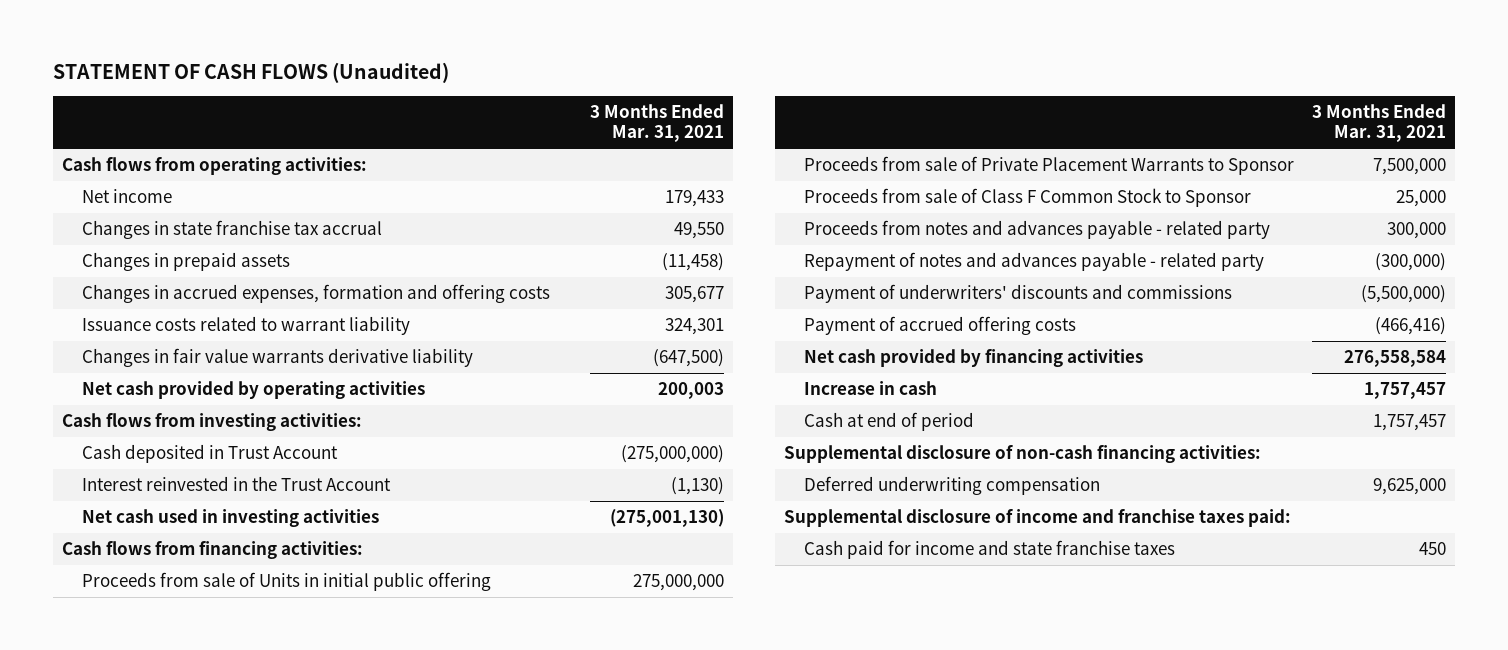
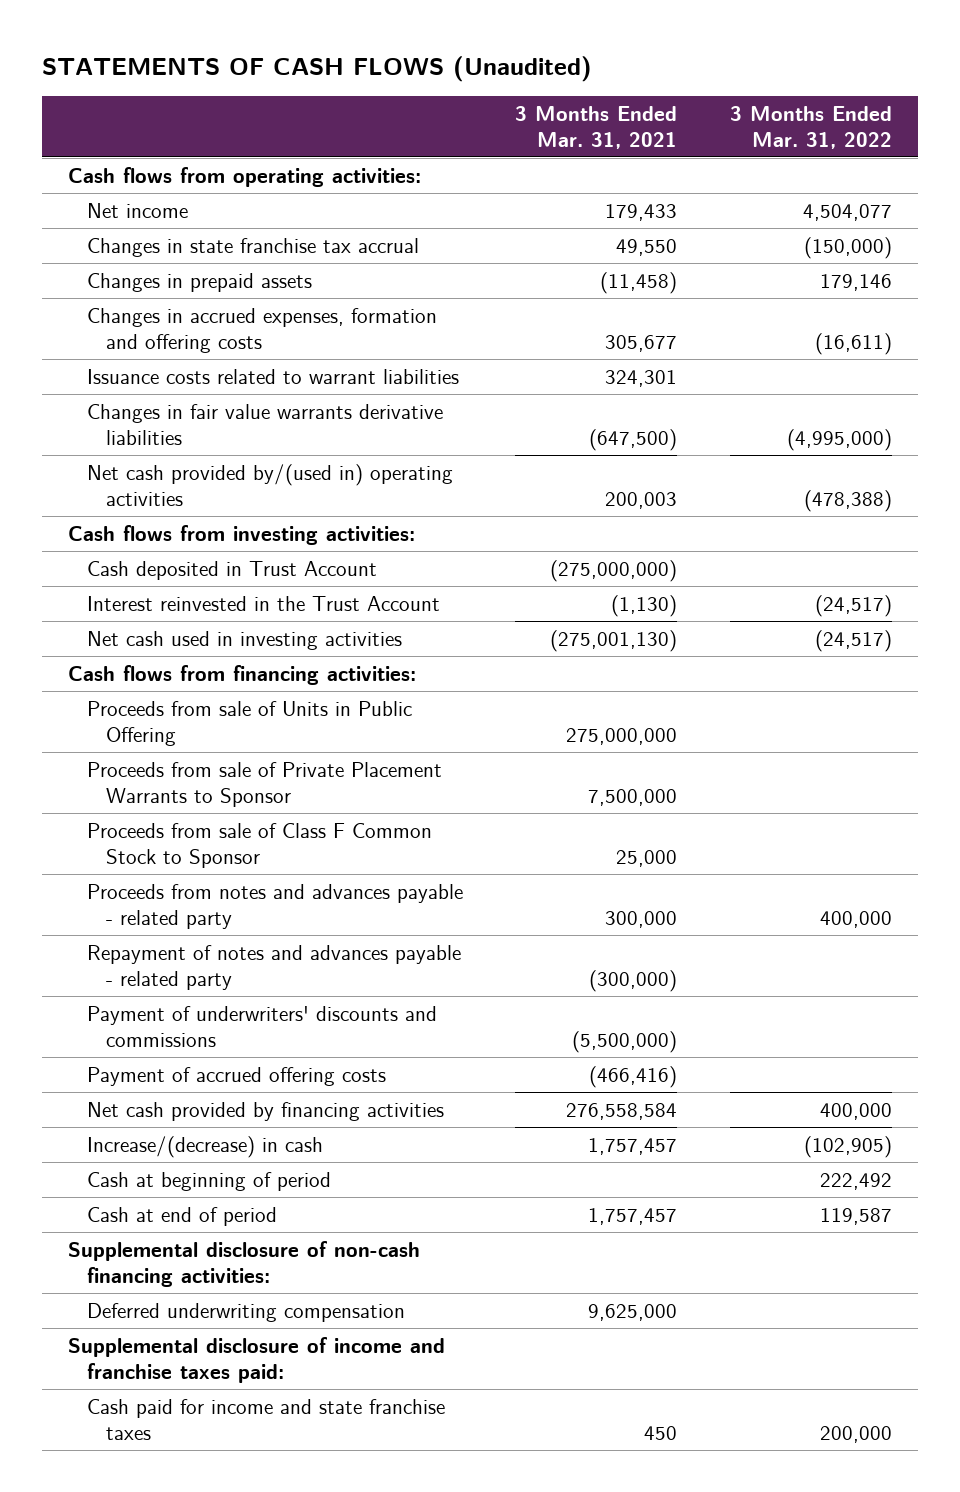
[52,61,449,83] STATEMENT OF CASH FLOWS (Unaudited) -> [41,55,592,82] STATEMENTS OF CASH FLOWS (Unaudited)
none -> [729,105,892,149] 3 Months Ended Mar. 31, 2022
[82,316,411,336] Issuance costs related to warrant liability -> [86,368,459,384] Issuance costs related to warrant liabilities
[82,348,474,368] Changes in fair value warrants derivative liability -> [86,403,443,445] Changes in fair value warrants derivative liabilities
[82,381,426,400] Net cash provided by operating activities -> [86,463,453,506] Net cash provided by/(used in) operating activities
[82,572,492,592] Proceeds from sale of Units in initial public offering -> [86,700,412,746] Proceeds from sale of Units in Public Offering
[804,381,938,396] Increase in cash -> [86,1135,323,1158] Increase/(decrease) in cash
none -> [86,1171,331,1191] Cash at beginning of period

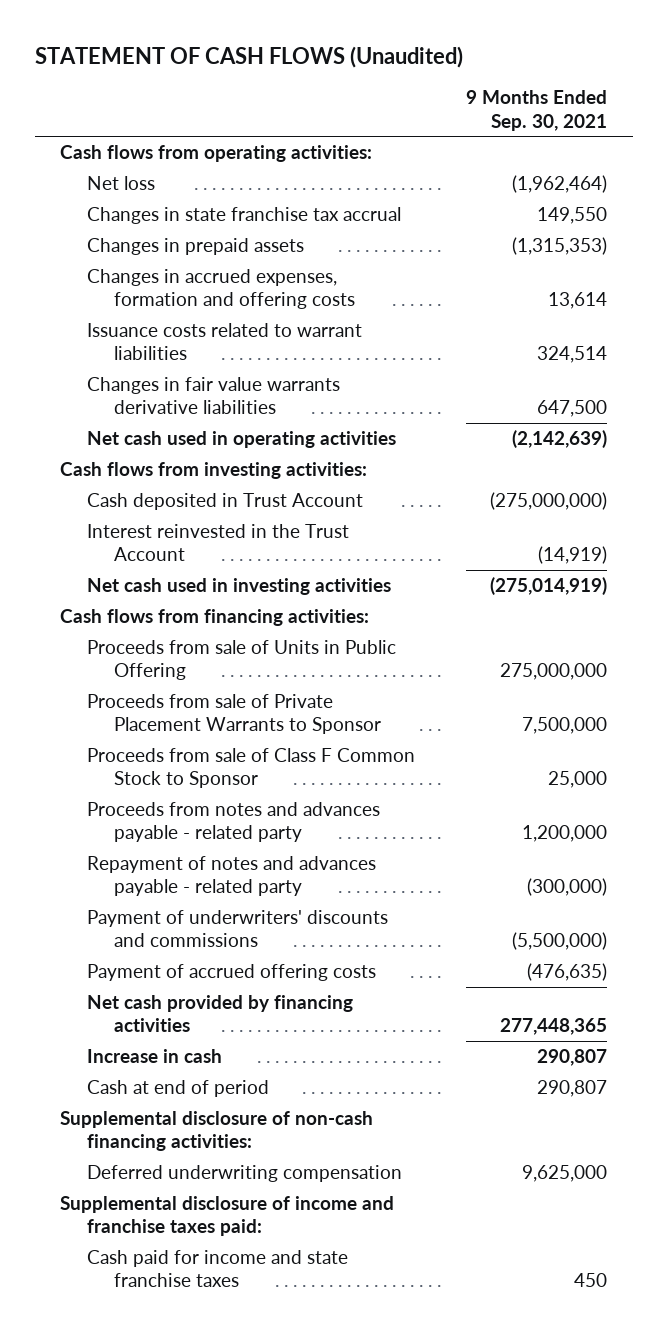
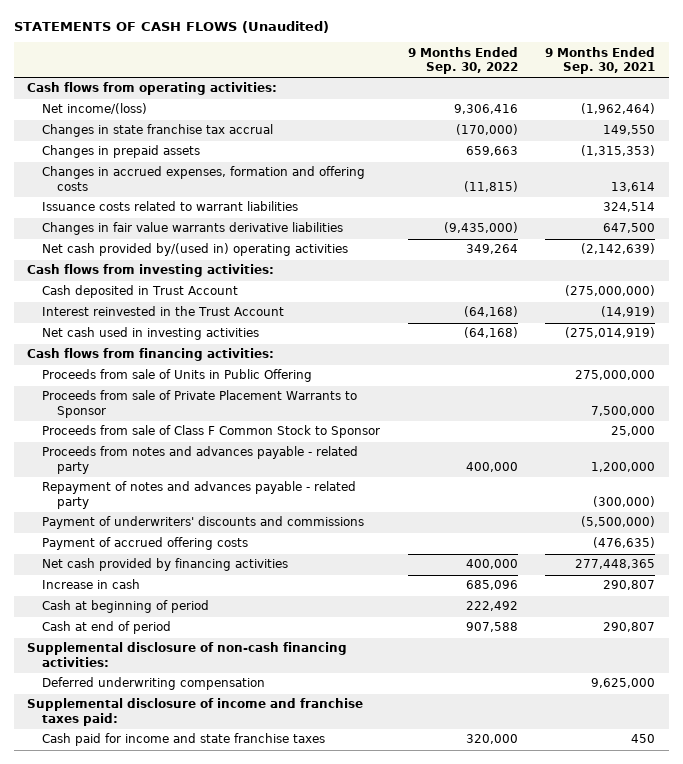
[34,45,463,68] STATEMENT OF CASH FLOWS (Unaudited) -> [13,21,329,34] STATEMENTS OF CASH FLOWS (Unaudited)
none -> [407,46,518,74] 9 Months Ended Sep. 30, 2022
[86,176,155,191] Net loss -> [42,103,148,115] Net income/(loss)
[86,431,396,449] Net cash used in operating activities -> [42,243,349,257] Net cash provided by/(used in) operating activities
none -> [42,600,210,614] Cash at beginning of period

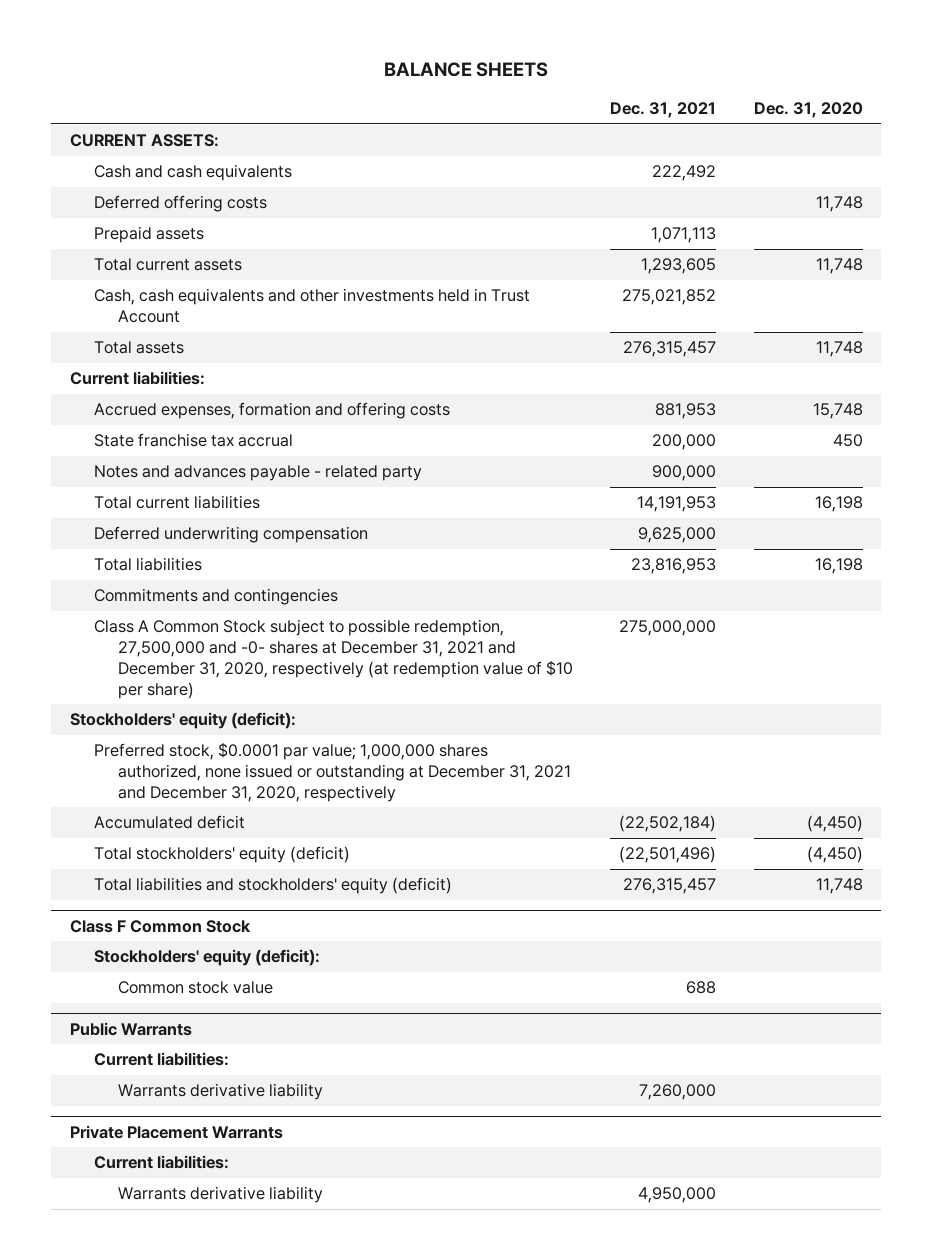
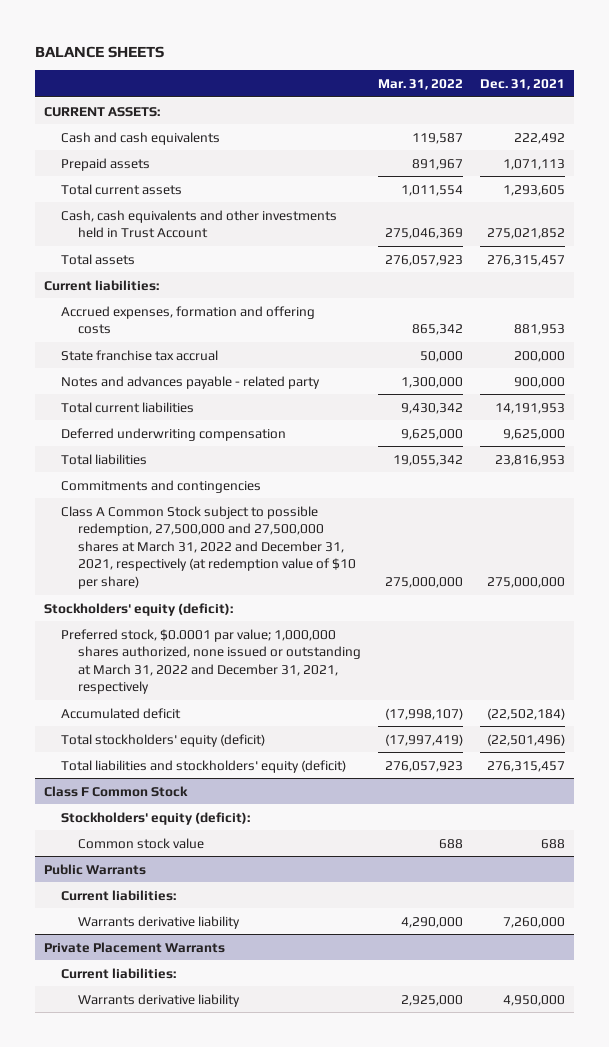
[753,102,863,119] Dec. 31, 2020 -> none
none -> [378,78,464,90] Mar. 31, 2022
[93,195,267,213] Deferred offering costs -> none
[93,619,573,699] Class A Common Stock subject to possible redemption, 27,500,000 and -0- shares at December 31, 2021 and December 31, 2020, respectively (at redemption value of $10 per share) -> [60,505,356,589] Class A Common Stock subject to possible redemption, 27,500,000 and 27,500,000 shares at March 31, 2022 and December 31, 2021, respectively (at redemption value of $10 per share)
[93,742,571,802] Preferred stock, $0.0001 par value; 1,000,000 shares authorized, none issued or outstanding at December 31, 2021 and December 31, 2020, respectively -> [60,628,361,695] Preferred stock, $0.0001 par value; 1,000,000 shares authorized, none issued or outstanding at March 31, 2022 and December 31, 2021, respectively

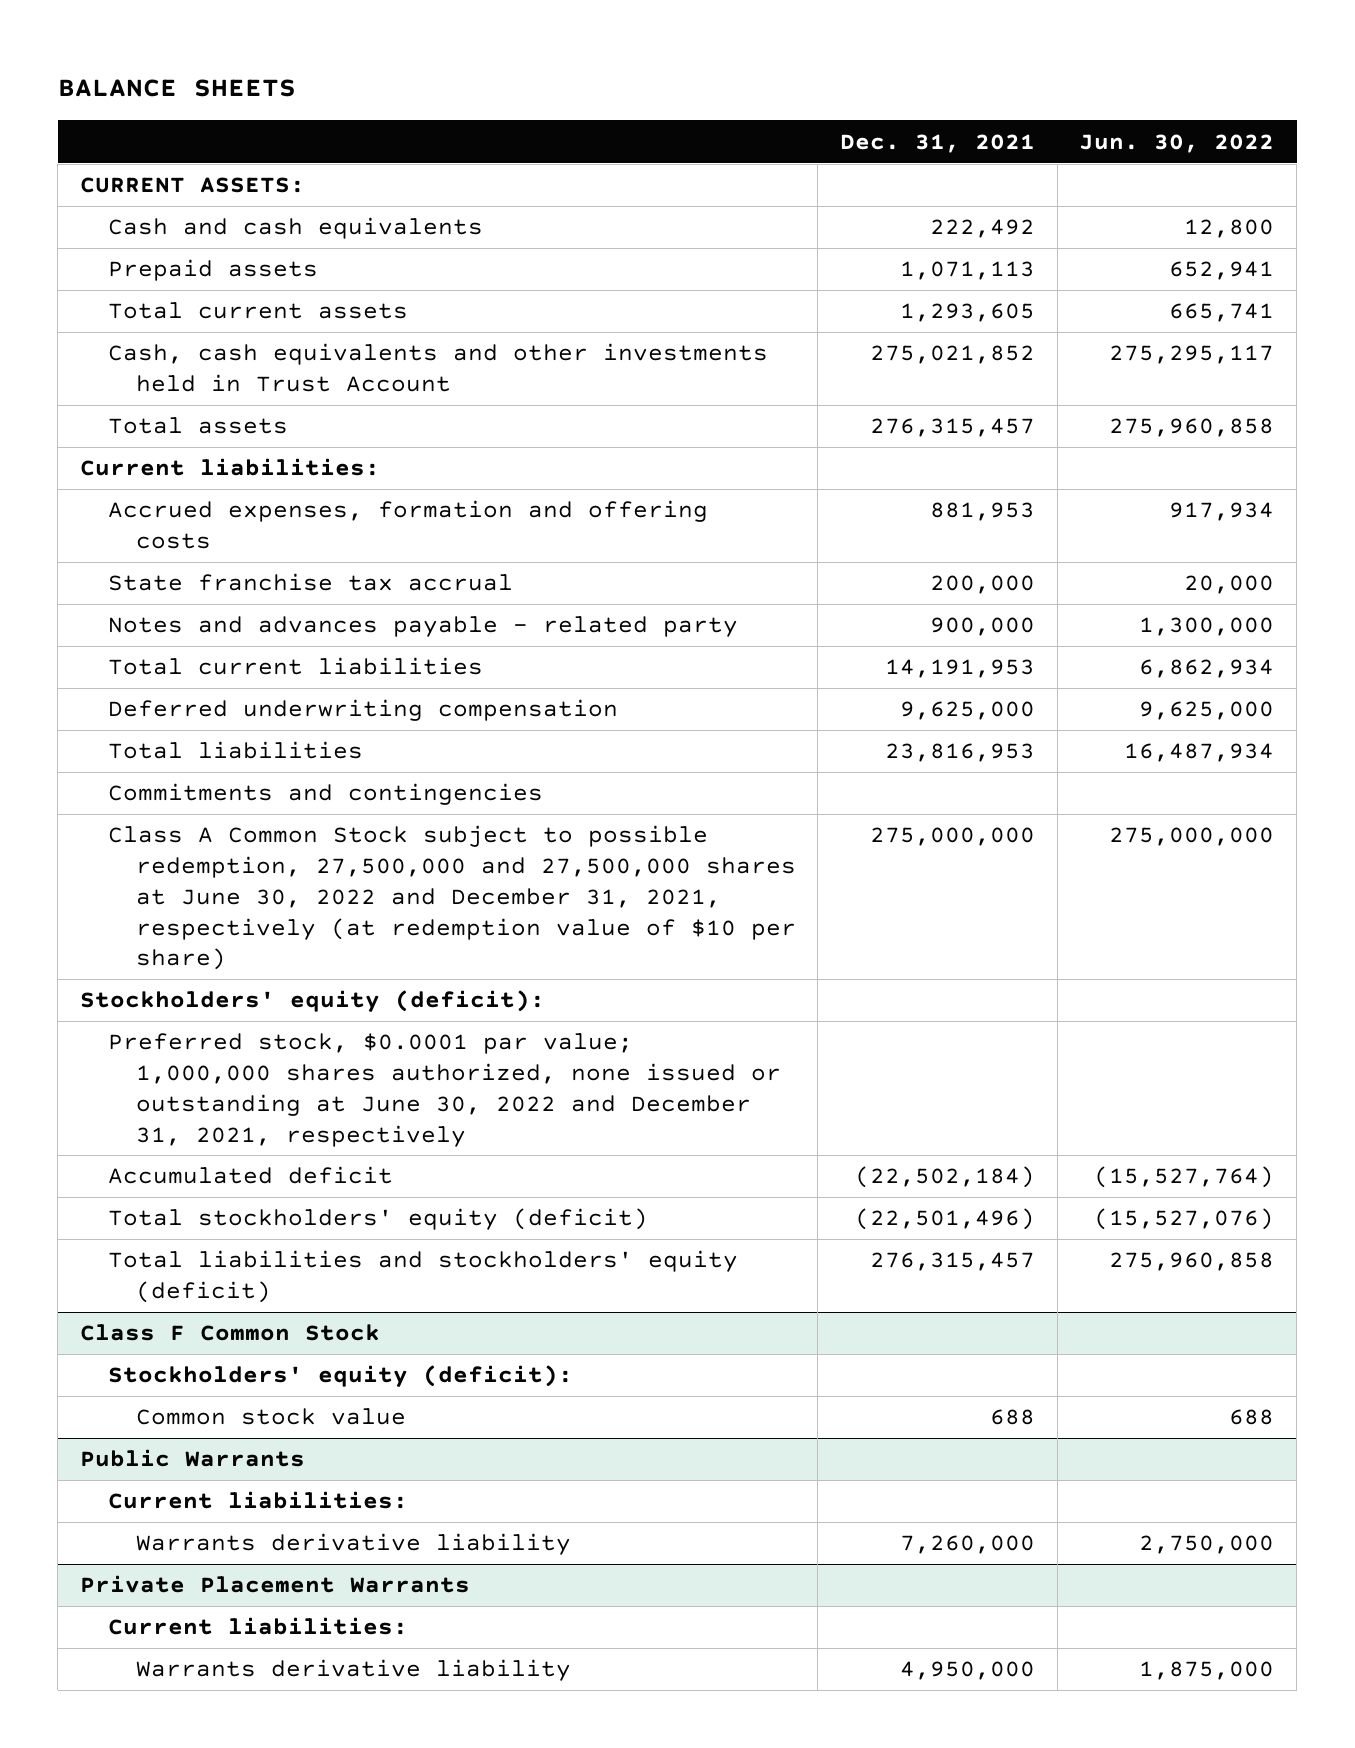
[378,78,464,90] Mar. 31, 2022 -> none
none -> [1079,133,1275,153] Jun. 30, 2022
[60,505,356,589] Class A Common Stock subject to possible redemption, 27,500,000 and 27,500,000 shares at March 31, 2022 and December 31, 2021, respectively (at redemption value of $10 per share) -> [107,825,796,971] Class A Common Stock subject to possible redemption, 27,500,000 and 27,500,000 shares at June 30, 2022 and December 31, 2021, respectively (at redemption value of $10 per share)
[60,628,361,695] Preferred stock, $0.0001 par value; 1,000,000 shares authorized, none issued or outstanding at March 31, 2022 and December 31, 2021, respectively -> [107,1033,781,1147] Preferred stock, $0.0001 par value; 1,000,000 shares authorized, none issued or outstanding at June 30, 2022 and December 31, 2021, respectively

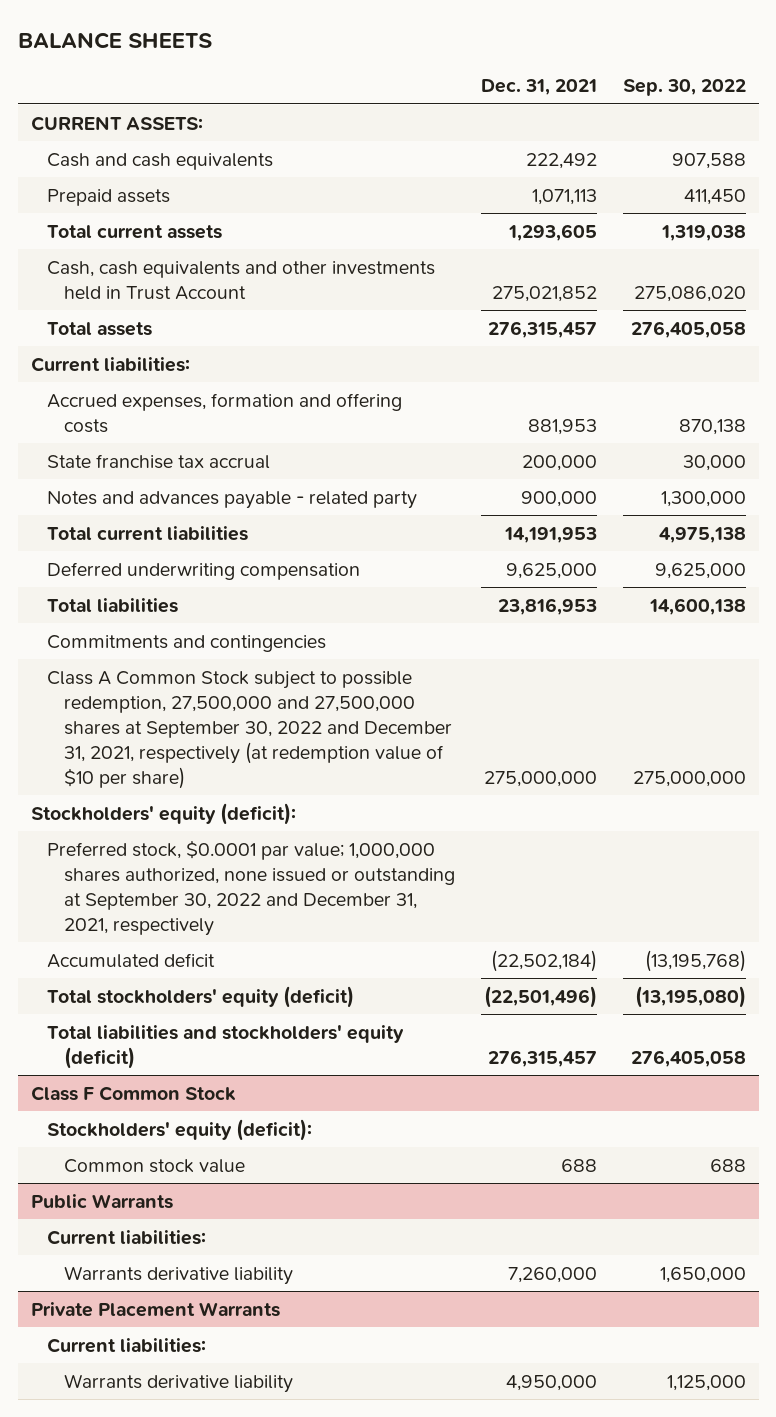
[1079,133,1275,153] Jun. 30, 2022 -> none
none -> [622,79,746,97] Sep. 30, 2022
[107,825,796,971] Class A Common Stock subject to possible redemption, 27,500,000 and 27,500,000 shares at June 30, 2022 and December 31, 2021, respectively (at redemption value of $10 per share) -> [47,670,453,790] Class A Common Stock subject to possible redemption, 27,500,000 and 27,500,000 shares at September 30, 2022 and December 31, 2021, respectively (at redemption value of $10 per share)
[107,1033,781,1147] Preferred stock, $0.0001 par value; 1,000,000 shares authorized, none issued or outstanding at June 30, 2022 and December 31, 2021, respectively -> [47,839,456,937] Preferred stock, $0.0001 par value; 1,000,000 shares authorized, none issued or outstanding at September 30, 2022 and December 31, 2021, respectively

